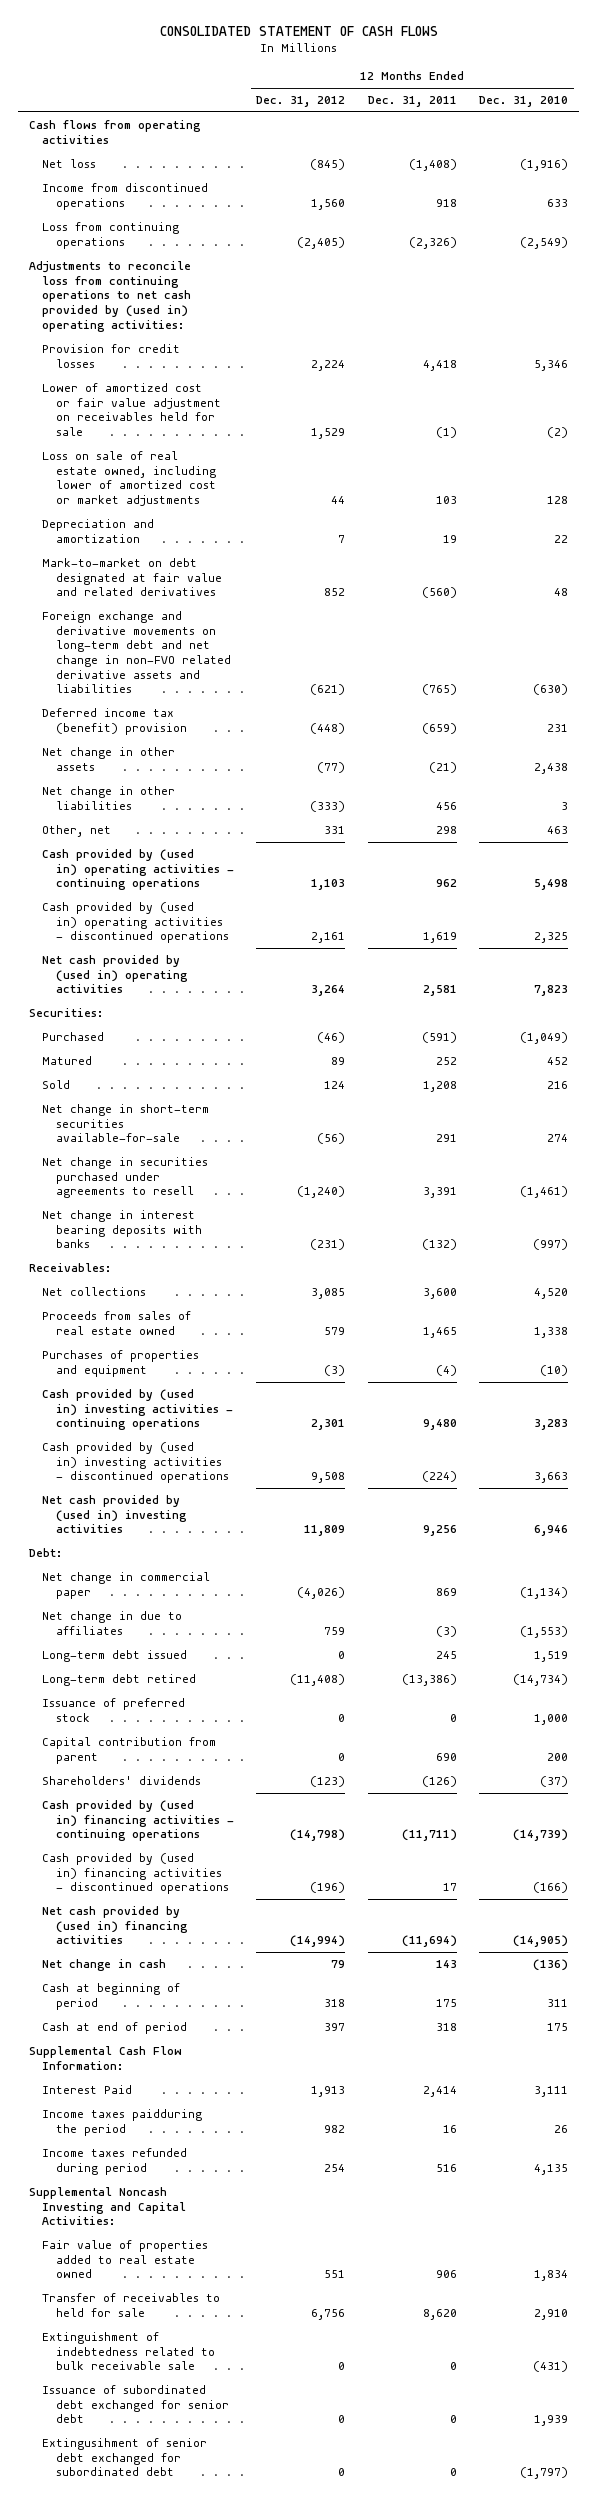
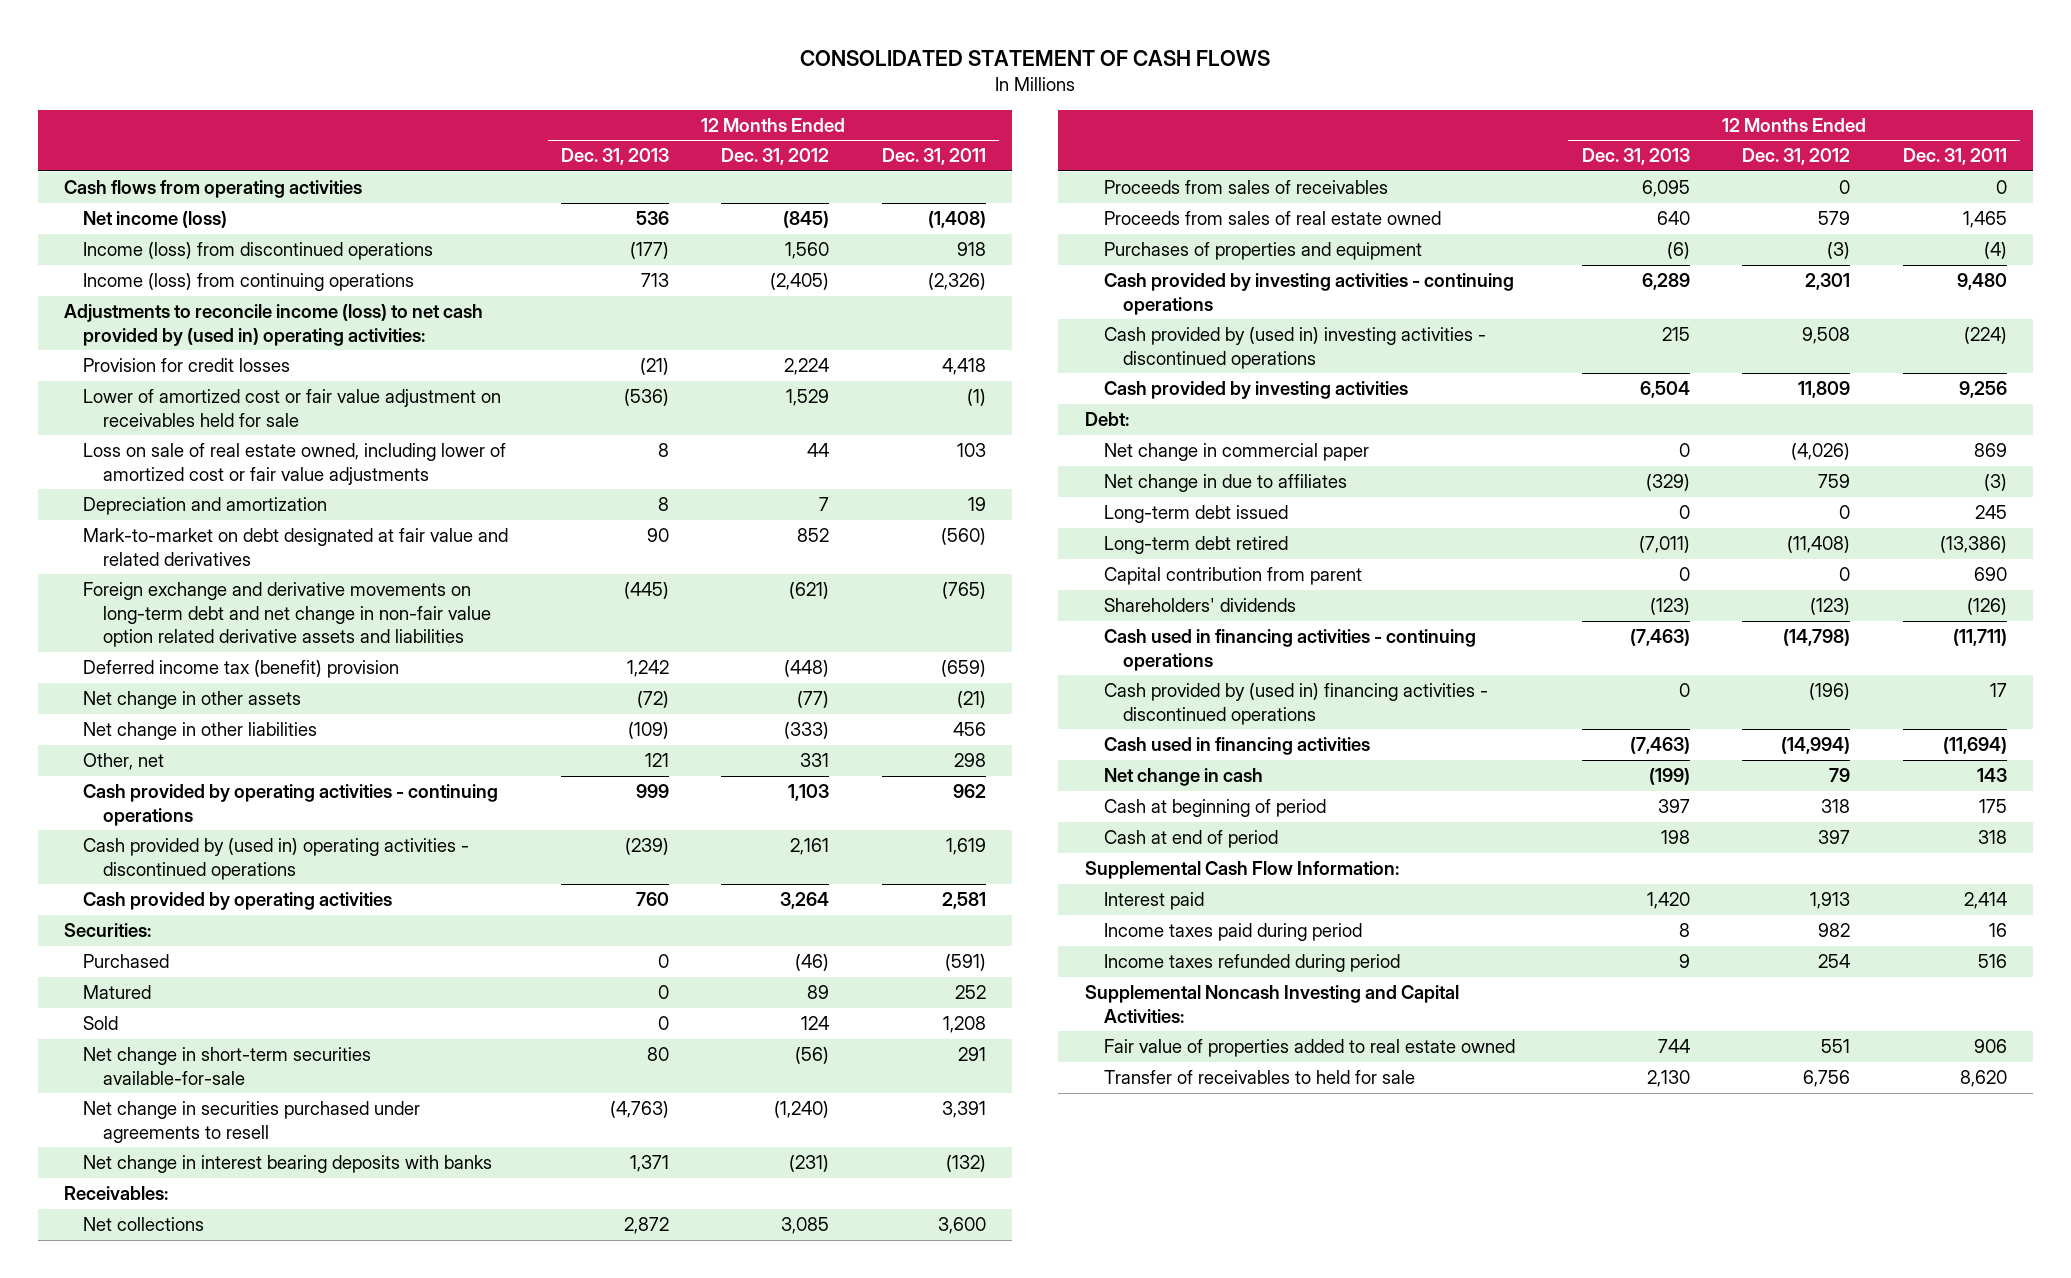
[479,96,569,108] Dec. 31, 2010 -> none
none -> [560,148,669,166] Dec. 31, 2013
[42,159,97,169] Net loss -> [83,210,228,228] Net income (loss)
[42,183,209,210] Income from discontinued operations -> [83,241,434,260] Income (loss) from discontinued operations
[42,222,180,249] Loss from continuing operations -> [83,272,415,291] Income (loss) from continuing operations
[28,261,192,332] Adjustments to reconcile loss from continuing operations to net cash provided by (used in) operating activities: -> [63,303,483,346] Adjustments to reconcile income (loss) to net cash provided by (used in) operating activities:
[42,451,216,507] Loss on sale of real estate owned, including lower of amortized cost or market adjustments -> [83,442,507,485] Loss on sale of real estate owned, including lower of amortized cost or fair value adjustments
[42,611,231,694] Foreign exchange and derivative movements on long-term debt and net change in non-FVO related derivative assets and liabilities -> [83,581,491,648] Foreign exchange and derivative movements on long-term debt and net change in non-fair value option related derivative assets and liabilities
[42,849,234,891] Cash provided by (used in) operating activities - continuing operations -> [83,783,499,826] Cash provided by operating activities - continuing operations
[42,955,188,994] Net cash provided by (used in) operating activities -> [83,891,393,910] Cash provided by operating activities
none -> [1104,179,1389,194] Proceeds from sales of receivables
[42,1389,233,1431] Cash provided by (used in) investing activities - continuing operations -> [1104,272,1515,315] Cash provided by investing activities - continuing operations
[42,1495,187,1534] Net cash provided by (used in) investing activities -> [1104,380,1409,399] Cash provided by investing activities
[42,1698,186,1722] Issuance of preferred stock -> none
[42,1800,234,1842] Cash provided by (used in) financing activities - continuing operations -> [1104,628,1477,671] Cash used in financing activities - continuing operations
[42,1906,188,1945] Net cash provided by (used in) financing activities -> [1104,736,1371,755] Cash used in financing activities
[42,2085,133,2095] Interest Paid -> [1104,891,1205,910] Interest paid
[42,2109,203,2136] Income taxes paidduring the period -> [1104,922,1363,941] Income taxes paid during period
[42,2332,215,2371] Extinguishment of indebtedness related to bulk receivable sale -> none
[42,2385,229,2424] Issuance of subordinated debt exchanged for senior debt -> none
[42,2438,208,2477] Extingusihment of senior debt exchanged for subordinated debt -> none

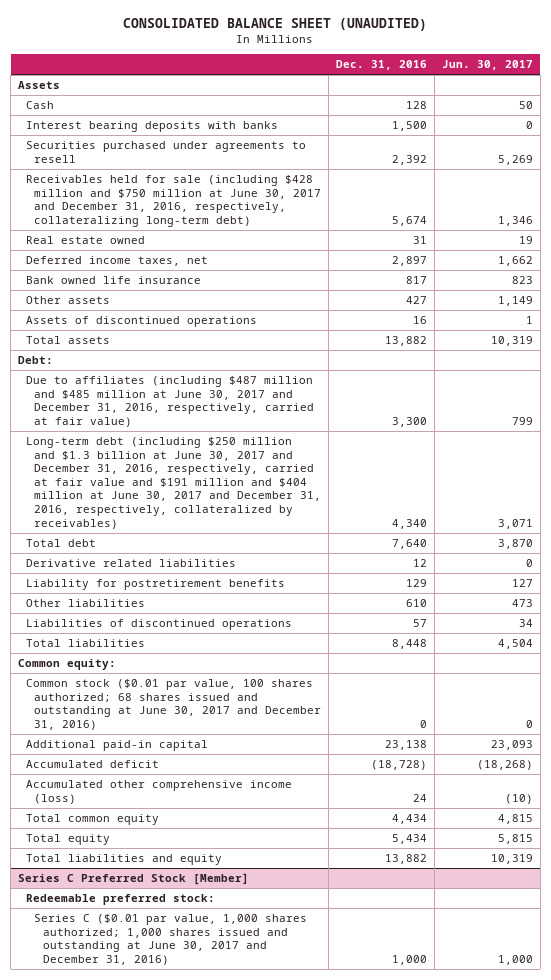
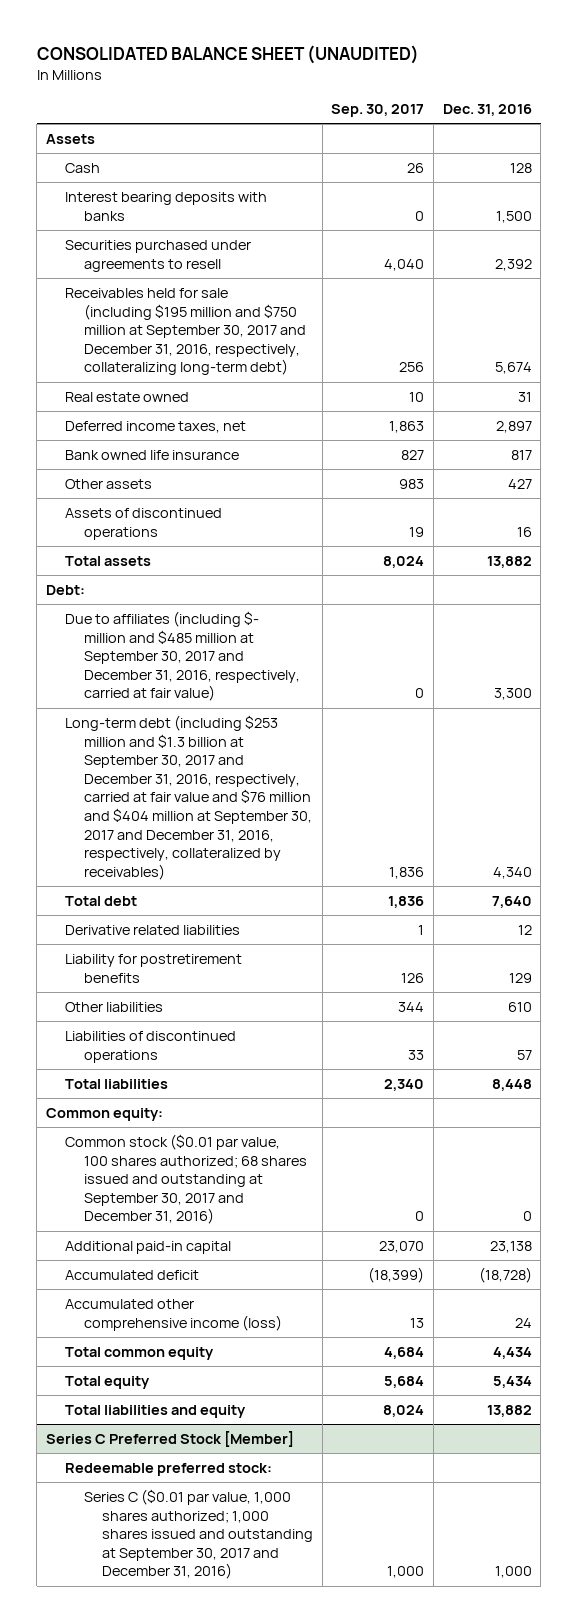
[441,60,533,71] Jun. 30, 2017 -> none
none -> [331,104,425,118] Sep. 30, 2017
[26,174,322,227] Receivables held for sale (including $428 million and $750 million at June 30, 2017 and December 31, 2016, respectively, collateralizing long-term debt) -> [64,287,306,376] Receivables held for sale (including $195 million and $750 million at September 30, 2017 and December 31, 2016, respectively, collateralizing long-term debt)
[26,375,315,427] Due to affiliates (including $487 million and $485 million at June 30, 2017 and December 31, 2016, respectively, carried at fair value) -> [64,610,300,702] Due to affiliates (including $- million and $485 million at September 30, 2017 and December 31, 2016, respectively, carried at fair value)
[26,436,322,529] Long-term debt (including $250 million and $1.3 billion at June 30, 2017 and December 31, 2016, respectively, carried at fair value and $191 million and $404 million at June 30, 2017 and December 31, 2016, respectively, collateralized by receivables) -> [64,714,312,880] Long-term debt (including $253 million and $1.3 billion at September 30, 2017 and December 31, 2016, respectively, carried at fair value and $76 million and $404 million at September 30, 2017 and December 31, 2016, respectively, collateralized by receivables)
[26,678,322,730] Common stock ($0.01 par value, 100 shares authorized; 68 shares issued and outstanding at June 30, 2017 and December 31, 2016) -> [64,1133,307,1225] Common stock ($0.01 par value, 100 shares authorized; 68 shares issued and outstanding at September 30, 2017 and December 31, 2016)
[34,913,308,965] Series C ($0.01 par value, 1,000 shares authorized; 1,000 shares issued and outstanding at June 30, 2017 and December 31, 2016) -> [83,1488,314,1580] Series C ($0.01 par value, 1,000 shares authorized; 1,000 shares issued and outstanding at September 30, 2017 and December 31, 2016)

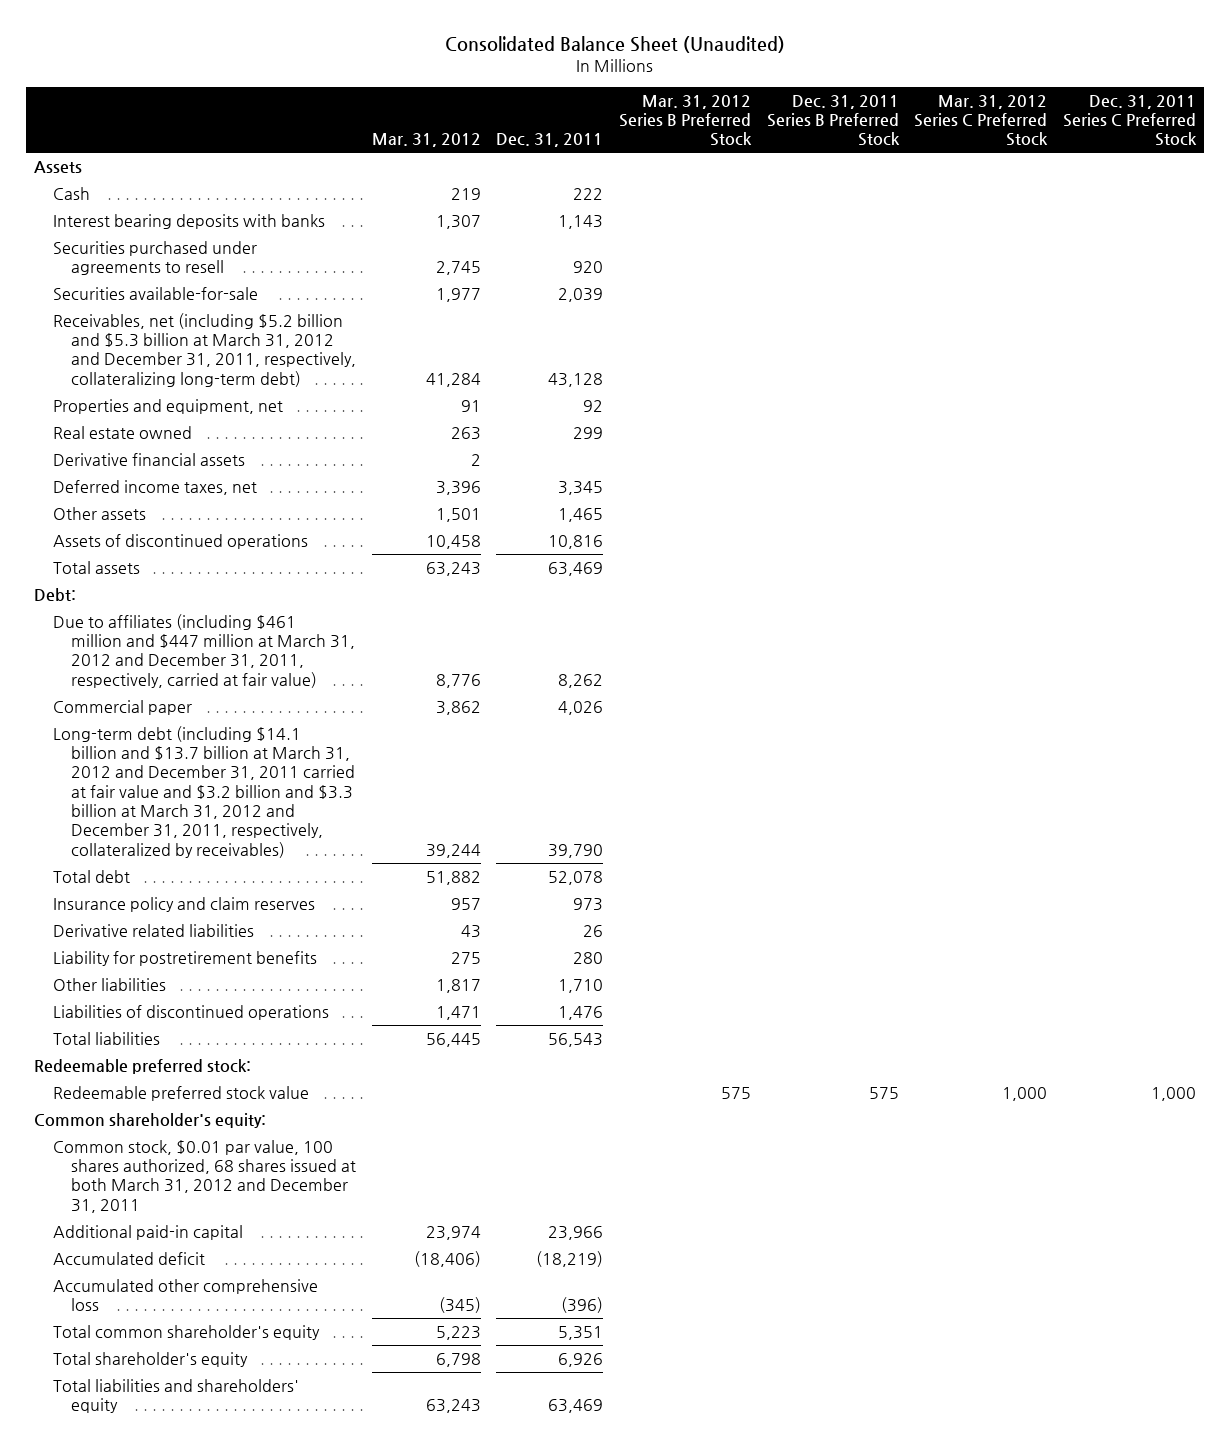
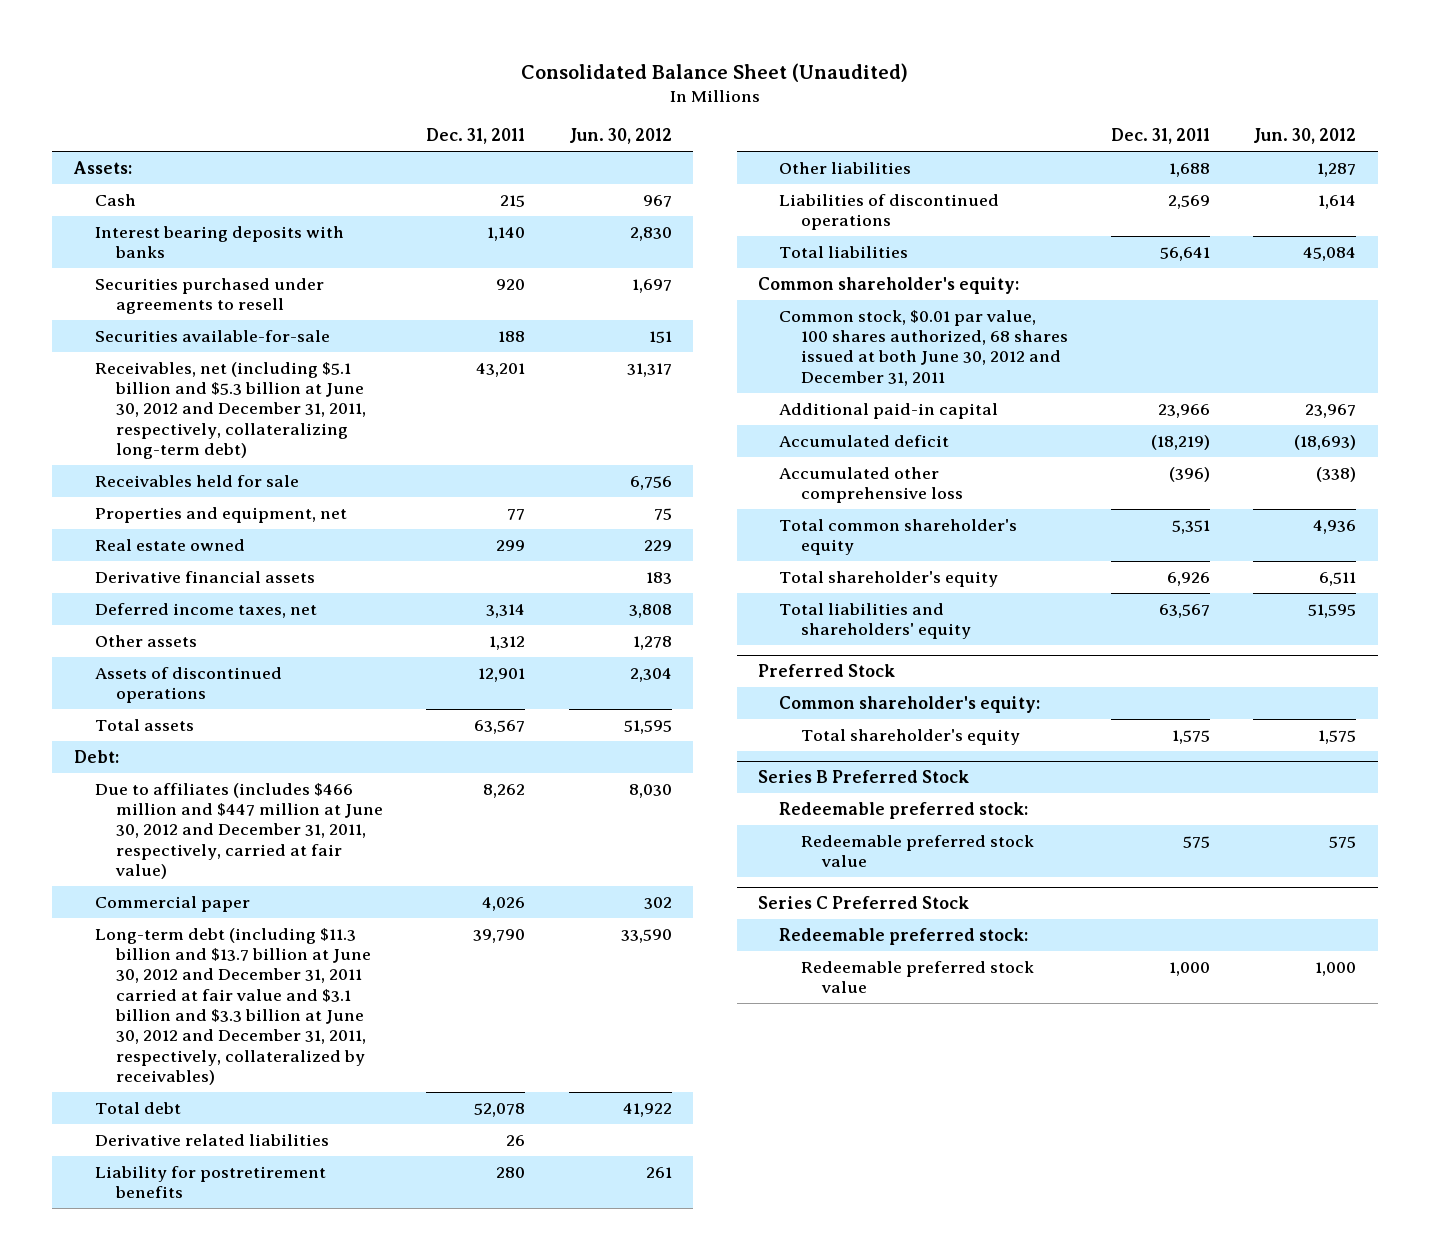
[371,133,481,148] Mar. 31, 2012 -> none
[619,94,753,147] Mar. 31, 2012 Series B Preferred Stock -> none
[766,94,900,147] Dec. 31, 2011 Series B Preferred Stock -> none
[914,94,1049,147] Mar. 31, 2012 Series C Preferred Stock -> none
[1063,94,1198,147] Dec. 31, 2011 Series C Preferred Stock -> none
none -> [568,128,672,145] Jun. 30, 2012
[34,160,83,173] Assets -> [72,160,132,174] Assets:
[573,187,604,200] 222 -> [500,194,526,207] 215
[558,214,604,229] 1,143 -> [487,226,526,241] 1,140
[558,287,604,302] 2,039 -> [498,330,526,342] 188
[52,312,357,387] Receivables, net (including $5.2 billion and $5.3 billion at March 31, 2012 and December 31, 2011, respectively, collateralizing long-term debt) -> [94,361,367,460] Receivables, net (including $5.1 billion and $5.3 billion at June 30, 2012 and December 31, 2011, respectively, collateralizing long-term debt)
[548,372,604,387] 43,128 -> [476,362,526,377] 43,201
none -> [94,474,299,487] Receivables held for sale
[583,399,604,412] 92 -> [507,508,526,520] 77
[558,480,604,495] 3,345 -> [486,603,526,618] 3,314
[558,507,604,522] 1,465 -> [489,635,526,650] 1,312
[548,534,604,549] 10,816 -> [478,667,526,682] 12,901
[548,561,604,576] 63,469 -> [474,719,526,734] 63,567
[52,613,356,688] Due to affiliates (including $461 million and $447 million at March 31, 2012 and December 31, 2011, respectively, carried at fair value) -> [94,782,384,880] Due to affiliates (includes $466 million and $447 million at June 30, 2012 and December 31, 2011, respectively, carried at fair value)
[52,725,356,858] Long-term debt (including $14.1 billion and $13.7 billion at March 31, 2012 and December 31, 2011 carried at fair value and $3.2 billion and $3.3 billion at March 31, 2012 and December 31, 2011, respectively, collateralized by receivables) -> [94,927,372,1085] Long-term debt (including $11.3 billion and $13.7 billion at June 30, 2012 and December 31, 2011 carried at fair value and $3.1 billion and $3.3 billion at June 30, 2012 and December 31, 2011, respectively, collateralized by receivables)
[52,896,315,912] Insurance policy and claim reserves -> none
[34,1058,252,1074] Redeemable preferred stock: -> none
[52,1085,309,1101] Redeemable preferred stock value -> none
[558,978,604,993] 1,710 -> [1168,162,1210,177] 1,688
[558,1005,604,1020] 1,476 -> [1167,194,1210,209] 2,569
[548,1032,604,1047] 56,543 -> [1159,246,1210,261] 56,641
[52,1139,357,1213] Common stock, $0.01 par value, 100 shares authorized, 68 shares issued at both March 31, 2012 and December 31, 2011 -> [779,309,1068,386] Common stock, $0.01 par value, 100 shares authorized, 68 shares issued at both June 30, 2012 and December 31, 2011
[548,1399,604,1414] 63,469 -> [1158,603,1210,618] 63,567
none -> [758,664,896,678] Preferred Stock
none -> [779,695,1041,713] Common shareholder's equity:
none -> [800,728,1020,745] Total shareholder's equity
none -> [758,770,970,784] Series B Preferred Stock
none -> [779,801,1029,819] Redeemable preferred stock:
none -> [800,834,1034,868] Redeemable preferred stock value
none -> [758,896,970,910] Series C Preferred Stock
none -> [779,927,1029,945] Redeemable preferred stock:
none -> [800,960,1034,994] Redeemable preferred stock value

